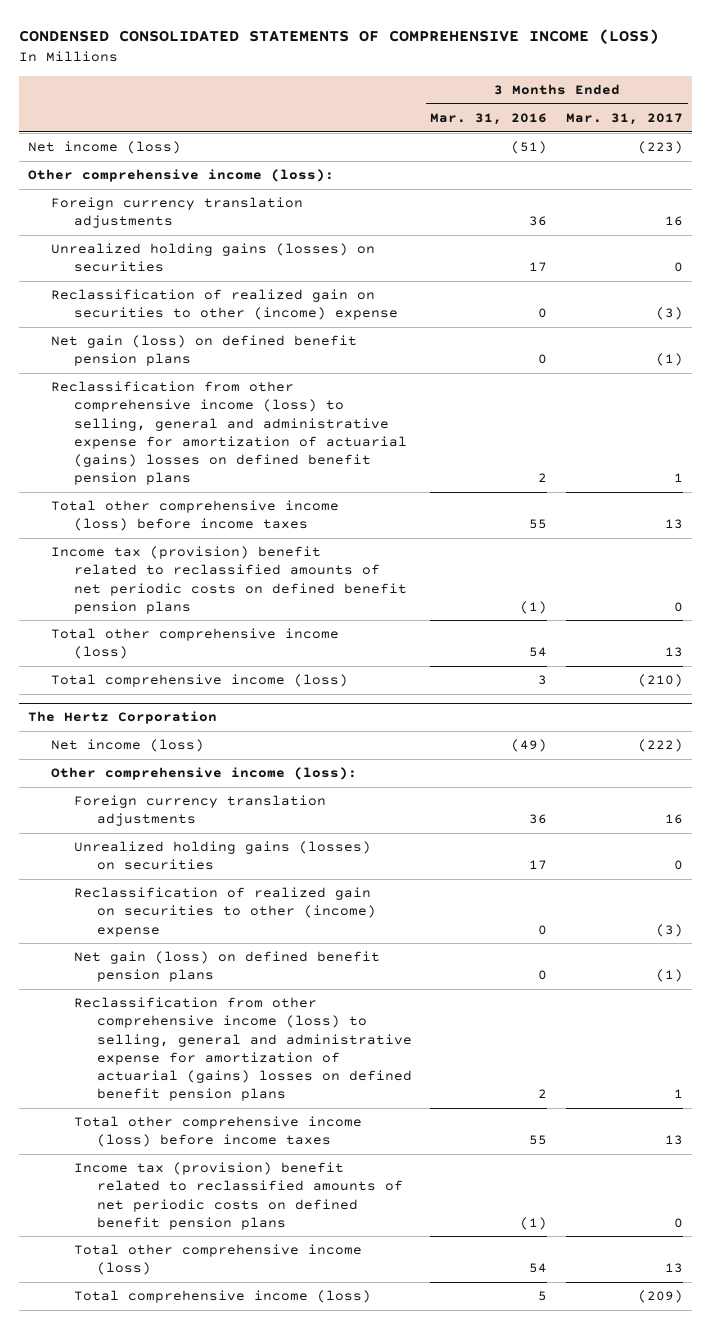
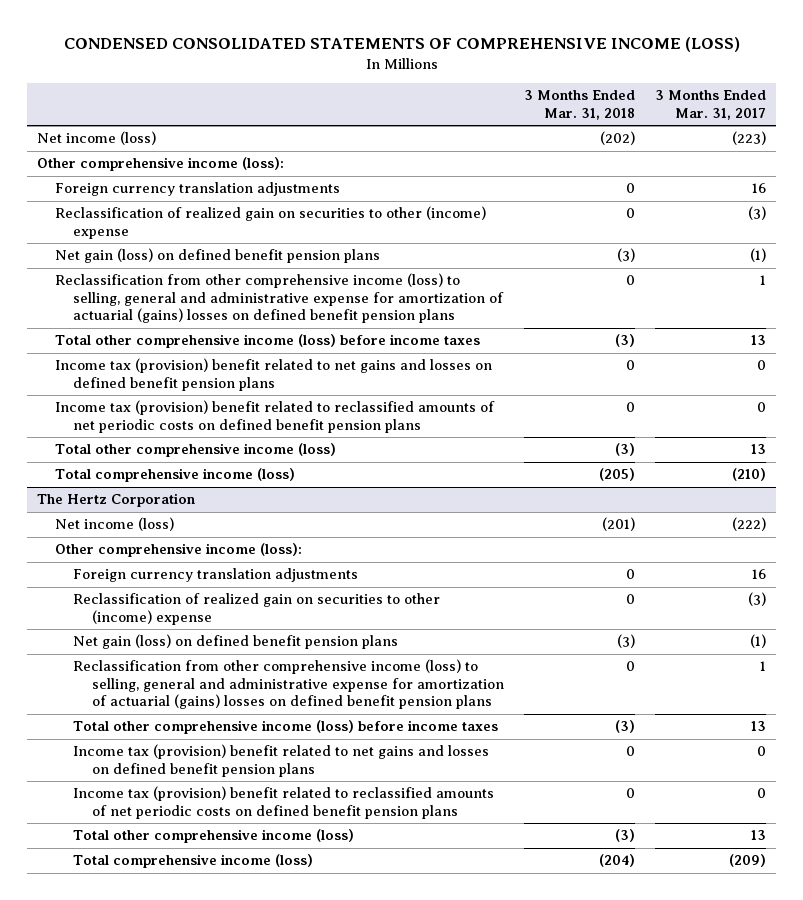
[430,112,548,125] Mar. 31, 2016 -> none
none -> [523,90,635,120] 3 Months Ended Mar. 31, 2018
[50,243,375,273] Unrealized holding gains (losses) on securities -> none
none -> [55,358,493,391] Income tax (provision) benefit related to net gains and losses on defined benefit pension plans
[73,841,371,871] Unrealized holding gains (losses) on securities -> none
none -> [73,744,490,777] Income tax (provision) benefit related to net gains and losses on defined benefit pension plans

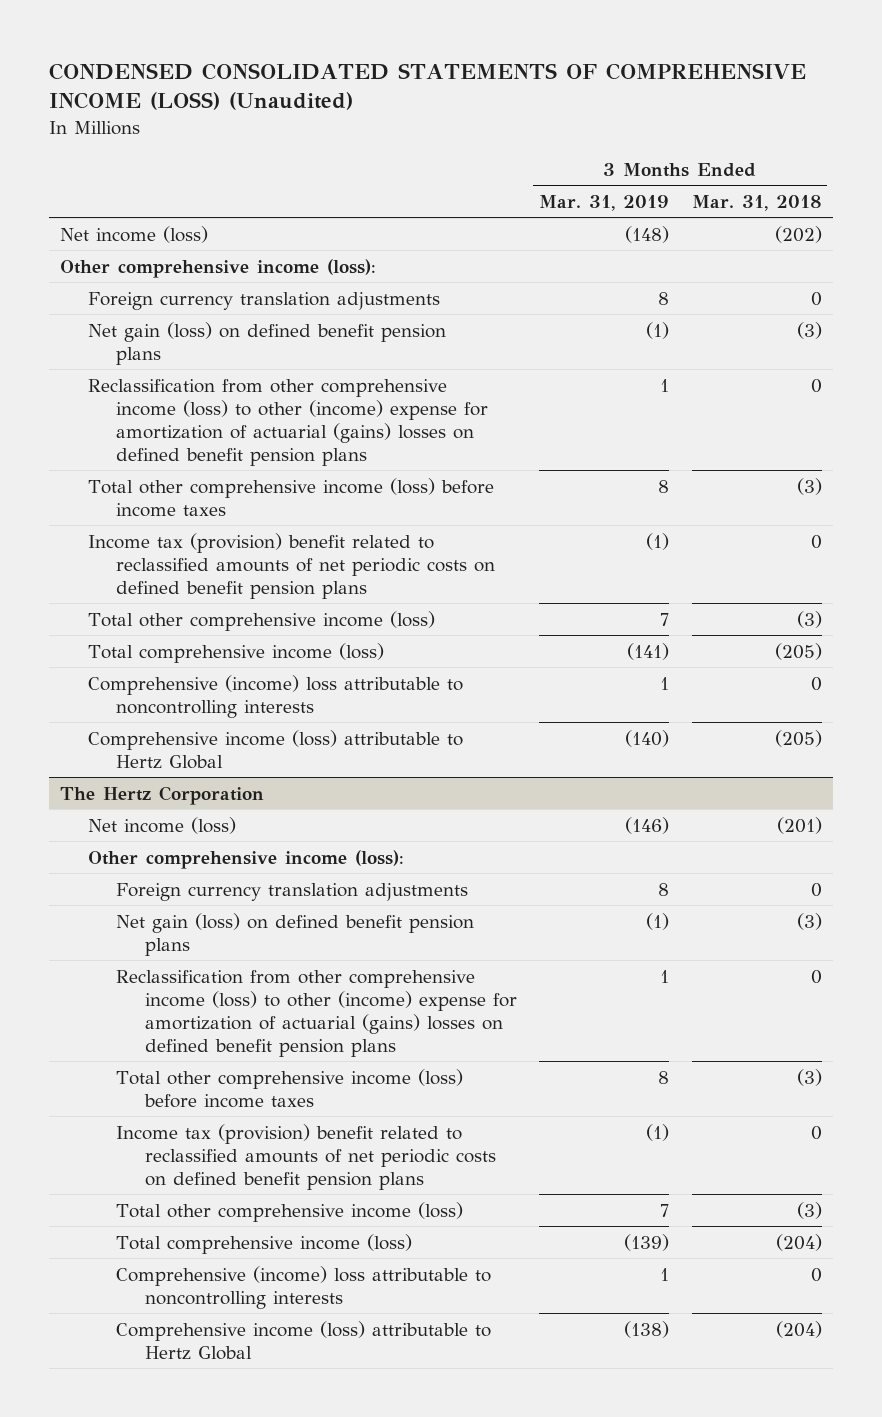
[63,37,740,53] CONDENSED CONSOLIDATED STATEMENTS OF COMPREHENSIVE INCOME (LOSS) -> [49,62,807,111] CONDENSED CONSOLIDATED STATEMENTS OF COMPREHENSIVE INCOME (LOSS) (Unaudited)
[655,90,767,120] 3 Months Ended Mar. 31, 2017 -> none
none -> [539,194,670,211] Mar. 31, 2019
[55,206,487,239] Reclassification of realized gain on securities to other (income) expense -> none
[55,273,505,323] Reclassification from other comprehensive income (loss) to selling, general and administrative expense for amortization of actuarial (gains) losses on defined benefit pension plans -> [88,378,489,466] Reclassification from other comprehensive income (loss) to other (income) expense for amortization of actuarial (gains) losses on defined benefit pension plans
[55,358,493,391] Income tax (provision) benefit related to net gains and losses on defined benefit pension plans -> none
none -> [88,674,464,718] Comprehensive (income) loss attributable to noncontrolling interests
none -> [88,729,464,769] Comprehensive income (loss) attributable to Hertz Global
[73,593,441,625] Reclassification of realized gain on securities to other (income) expense -> none
[73,659,504,709] Reclassification from other comprehensive income (loss) to selling, general and administrative expense for amortization of actuarial (gains) losses on defined benefit pension plans -> [116,969,517,1057] Reclassification from other comprehensive income (loss) to other (income) expense for amortization of actuarial (gains) losses on defined benefit pension plans
[73,744,490,777] Income tax (provision) benefit related to net gains and losses on defined benefit pension plans -> none
none -> [116,1265,492,1309] Comprehensive (income) loss attributable to noncontrolling interests
none -> [116,1320,492,1360] Comprehensive income (loss) attributable to Hertz Global

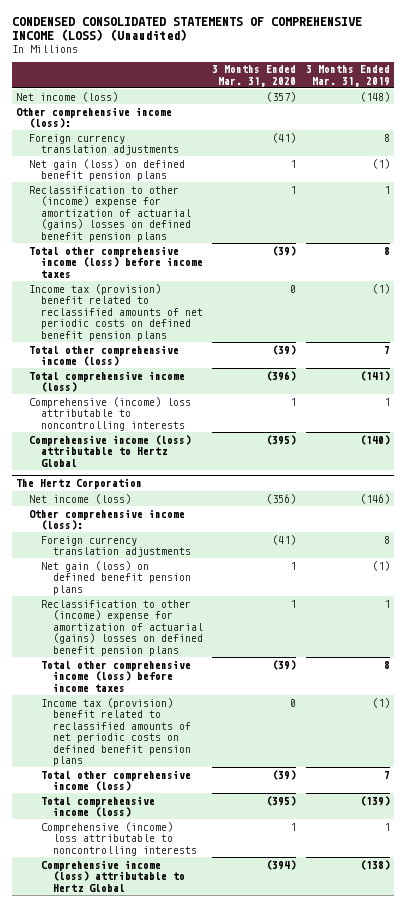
[691,194,822,211] Mar. 31, 2018 -> none
none -> [212,65,297,87] 3 Months Ended Mar. 31, 2020
[88,378,489,466] Reclassification from other comprehensive income (loss) to other (income) expense for amortization of actuarial (gains) losses on defined benefit pension plans -> [28,185,191,242] Reclassification to other (income) expense for amortization of actuarial (gains) losses on defined benefit pension plans
[116,969,517,1057] Reclassification from other comprehensive income (loss) to other (income) expense for amortization of actuarial (gains) losses on defined benefit pension plans -> [40,599,203,656] Reclassification to other (income) expense for amortization of actuarial (gains) losses on defined benefit pension plans

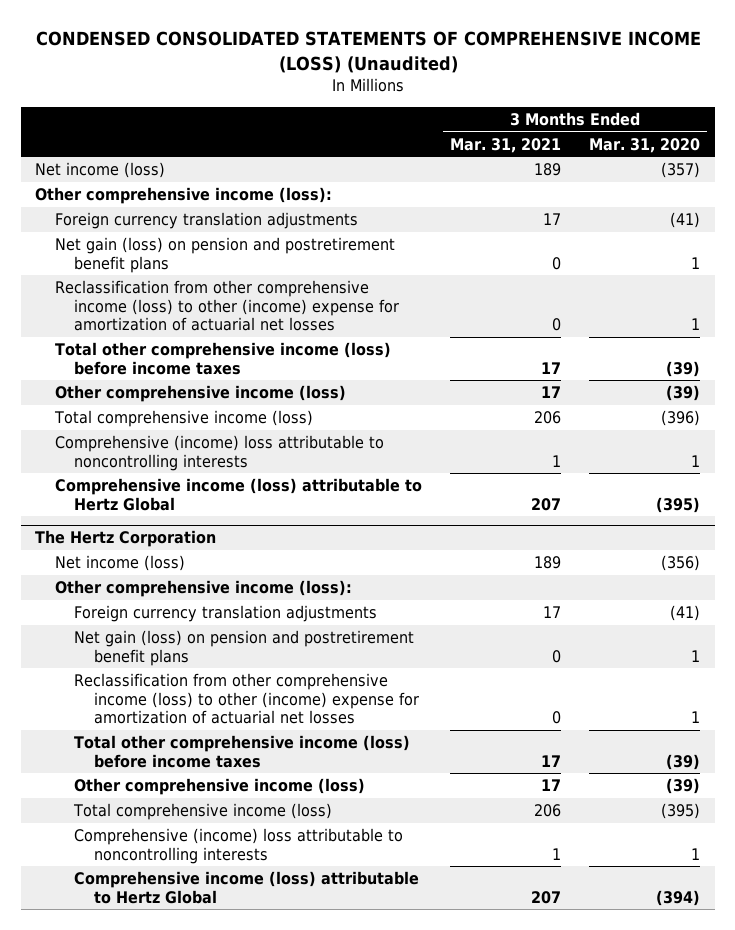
[305,65,390,87] 3 Months Ended Mar. 31, 2019 -> none
none -> [450,137,562,153] Mar. 31, 2021
[28,158,185,182] Net gain (loss) on defined benefit pension plans -> [54,237,395,273] Net gain (loss) on pension and postretirement benefit plans
[28,185,191,242] Reclassification to other (income) expense for amortization of actuarial (gains) losses on defined benefit pension plans -> [54,280,400,332] Reclassification from other comprehensive income (loss) to other (income) expense for amortization of actuarial net losses
[28,283,203,341] Income tax (provision) benefit related to reclassified amounts of net periodic costs on defined benefit pension plans -> none
[28,344,179,367] Total other comprehensive income (loss) -> [54,385,346,403] Other comprehensive income (loss)
[40,560,191,595] Net gain (loss) on defined benefit pension plans -> [74,630,415,666] Net gain (loss) on pension and postretirement benefit plans
[40,599,203,656] Reclassification to other (income) expense for amortization of actuarial (gains) losses on defined benefit pension plans -> [74,673,420,725] Reclassification from other comprehensive income (loss) to other (income) expense for amortization of actuarial net losses
[40,697,191,767] Income tax (provision) benefit related to reclassified amounts of net periodic costs on defined benefit pension plans -> none
[40,769,191,792] Total other comprehensive income (loss) -> [74,778,366,796] Other comprehensive income (loss)

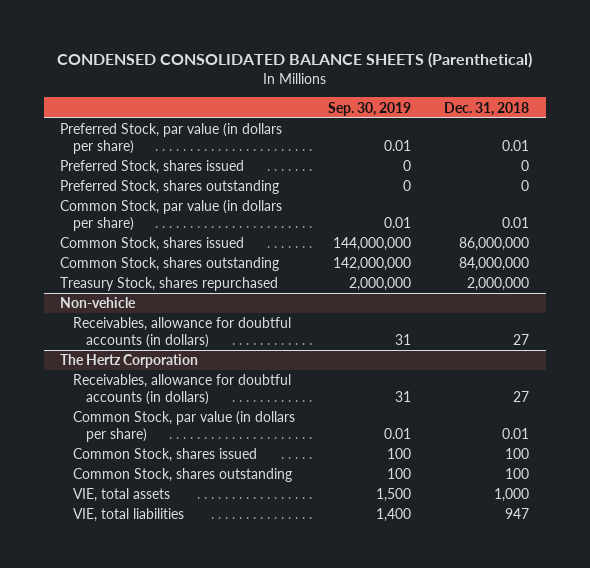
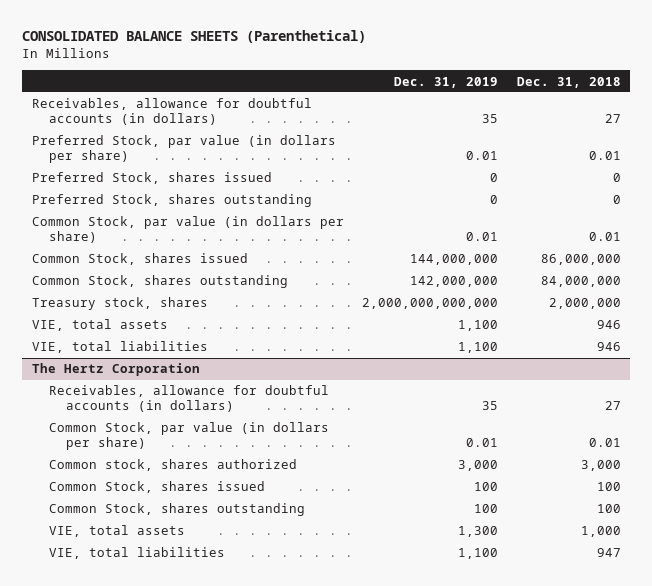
[56,52,532,69] CONDENSED CONSOLIDATED BALANCE SHEETS (Parenthetical) -> [22,30,367,44] CONSOLIDATED BALANCE SHEETS (Parenthetical)
[328,101,412,116] Sep. 30, 2019 -> none
none -> [394,76,499,88] Dec. 31, 2019
none -> [31,98,312,126] Receivables, allowance for doubtful accounts (in dollars)
[60,297,137,309] Non-vehicle -> none
[73,317,292,348] Receivables, allowance for doubtful accounts (in dollars) -> none
[60,277,279,292] Treasury Stock, shares repurchased -> [31,297,208,311] Treasury stock, shares
none -> [31,319,168,332] VIE, total assets
none -> [31,341,208,354] VIE, total liabilities
none -> [48,459,297,472] Common stock, shares authorized

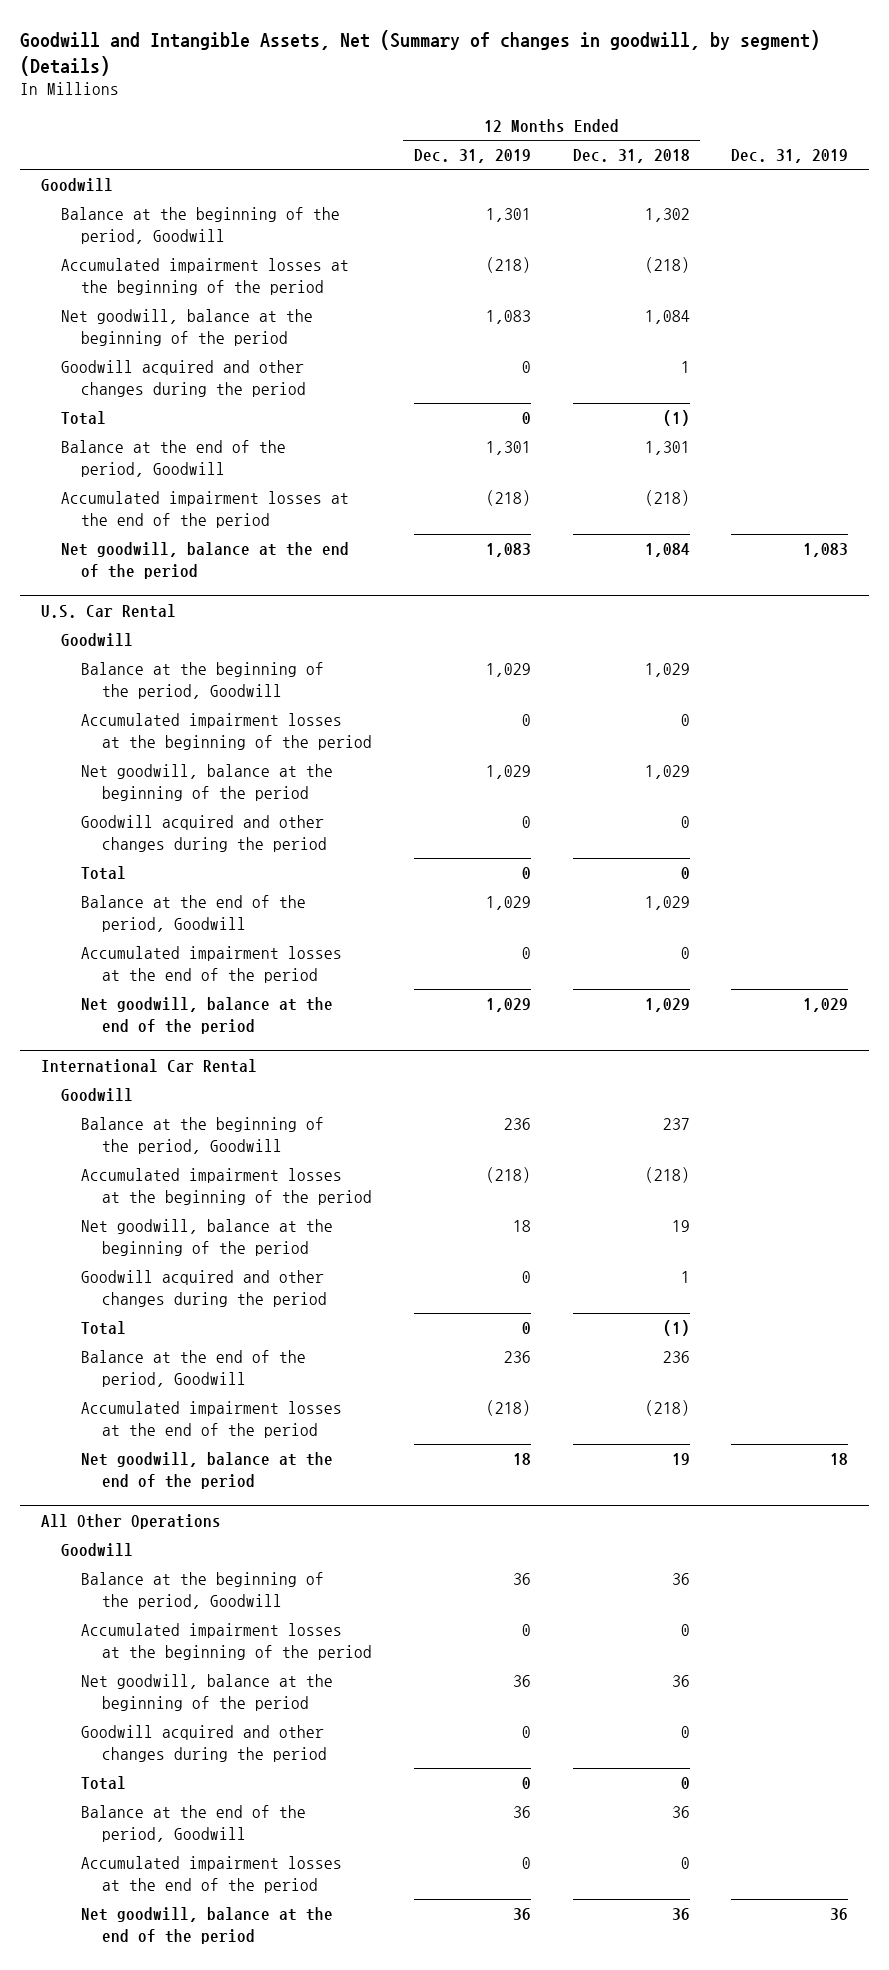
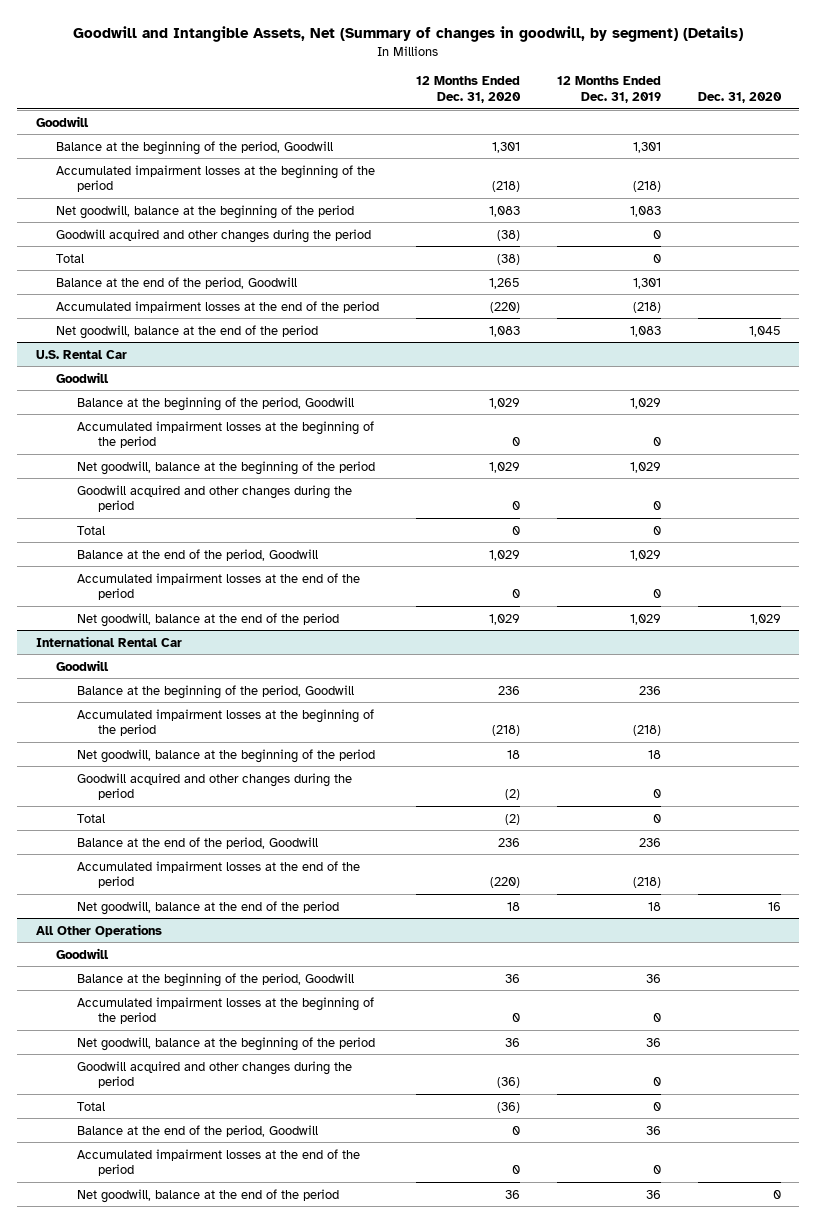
[572,149,690,164] Dec. 31, 2018 -> none
[731,149,849,164] Dec. 31, 2019 -> none
none -> [416,76,522,103] 12 Months Ended Dec. 31, 2020
none -> [697,91,782,103] Dec. 31, 2020
[40,603,176,618] U.S. Car Rental -> [35,349,127,359] U.S. Rental Car
[40,1058,257,1073] International Car Rental -> [35,635,182,647] International Rental Car

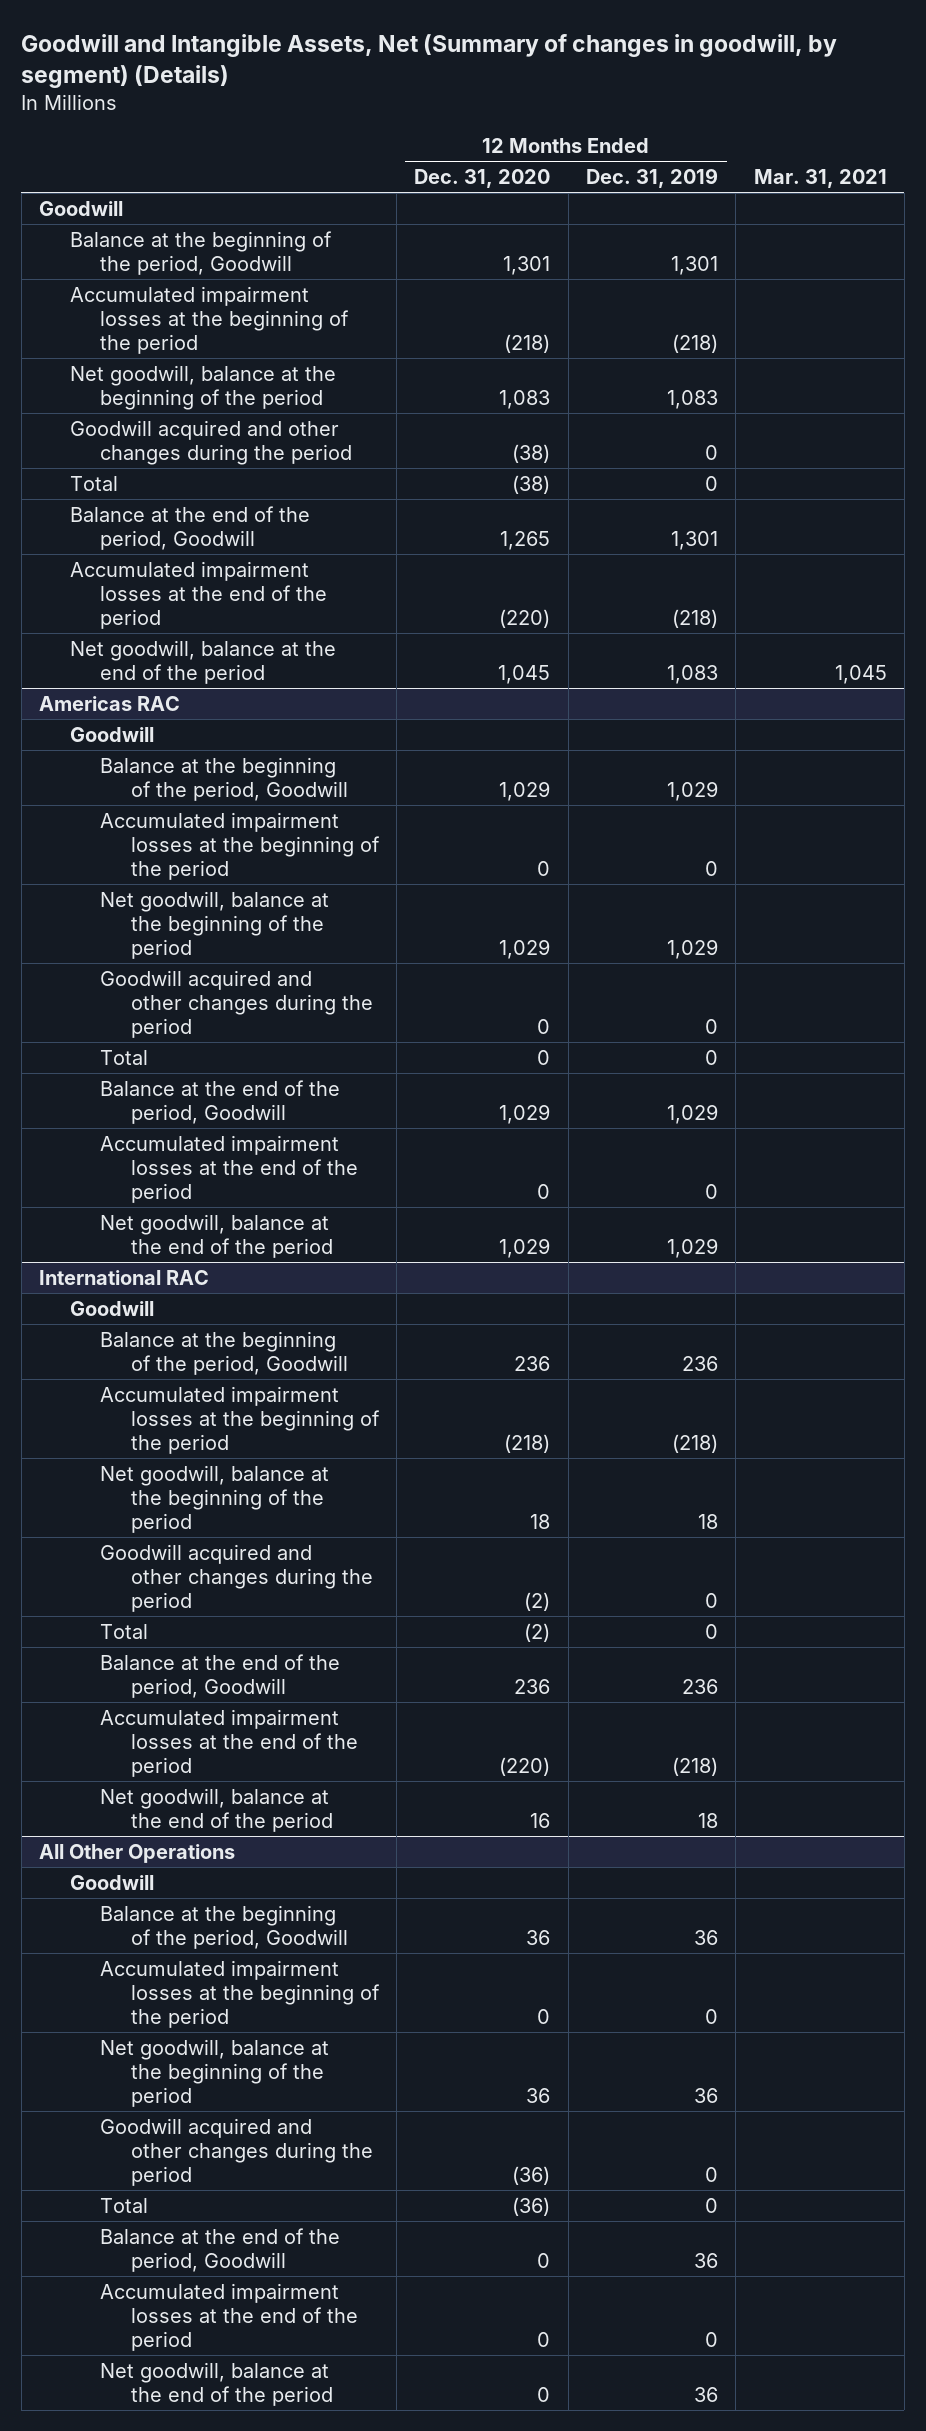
[697,91,782,103] Dec. 31, 2020 -> none
none -> [753,169,887,189] Mar. 31, 2021
[489,325,521,337] 1,083 -> [498,664,551,684] 1,045
[35,349,127,359] U.S. Rental Car -> [39,695,181,711] Americas RAC
[35,635,182,647] International Rental Car -> [39,1269,210,1285] International RAC
[507,901,521,911] 18 -> [530,1812,551,1828] 16
[505,1189,521,1199] 36 -> [537,2386,551,2402] 0

